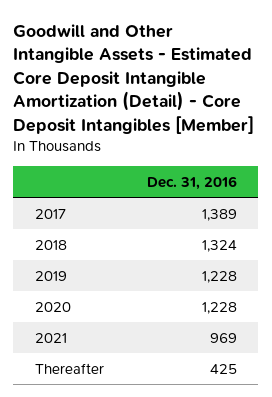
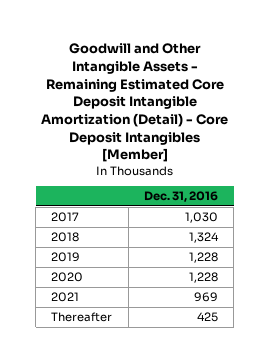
[13,23,255,134] Goodwill and Other Intangible Assets - Estimated Core Deposit Intangible Amortization (Detail) - Core Deposit Intangibles [Member] -> [40,43,228,163] Goodwill and Other Intangible Assets - Remaining Estimated Core Deposit Intangible Amortization (Detail) - Core Deposit Intangibles [Member]
[201,208,237,221] 1,389 -> [184,212,218,224] 1,030

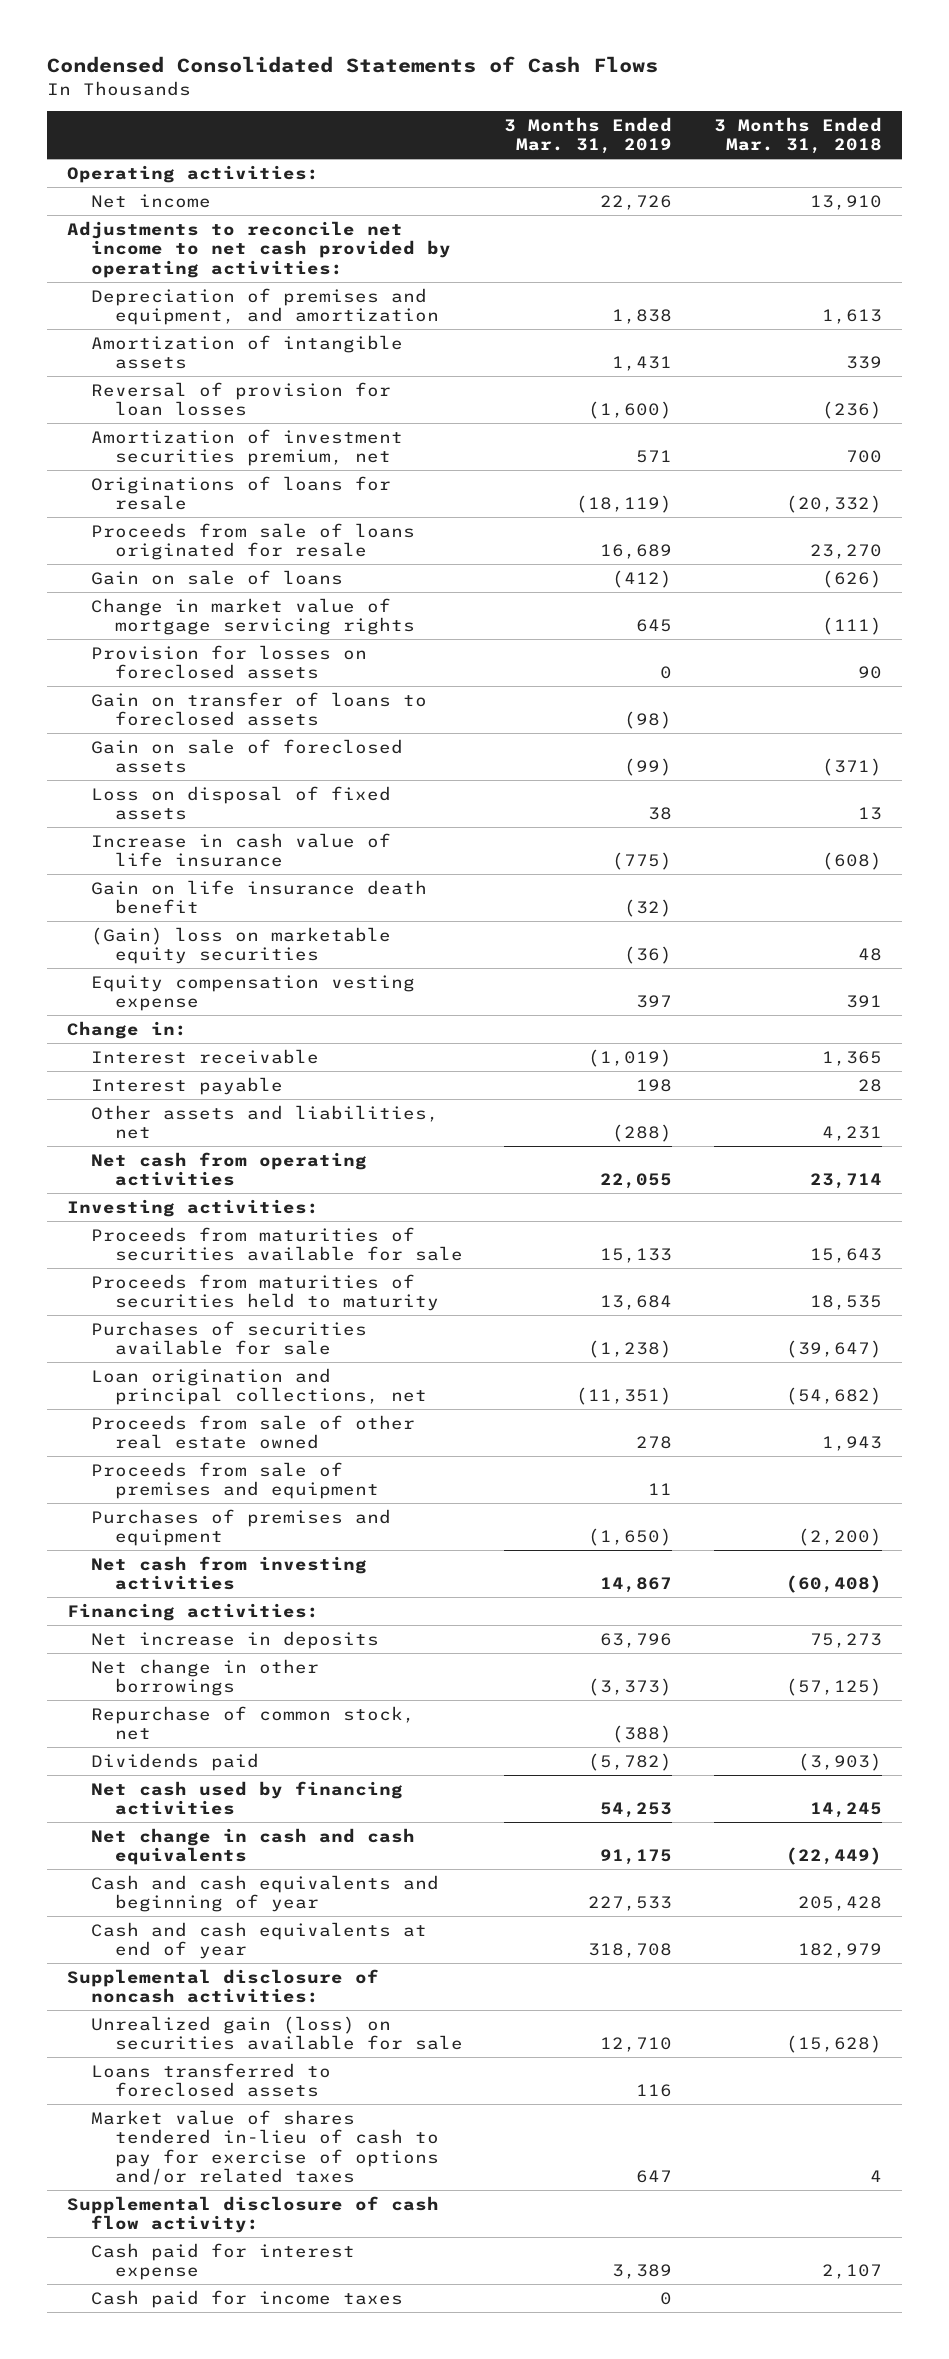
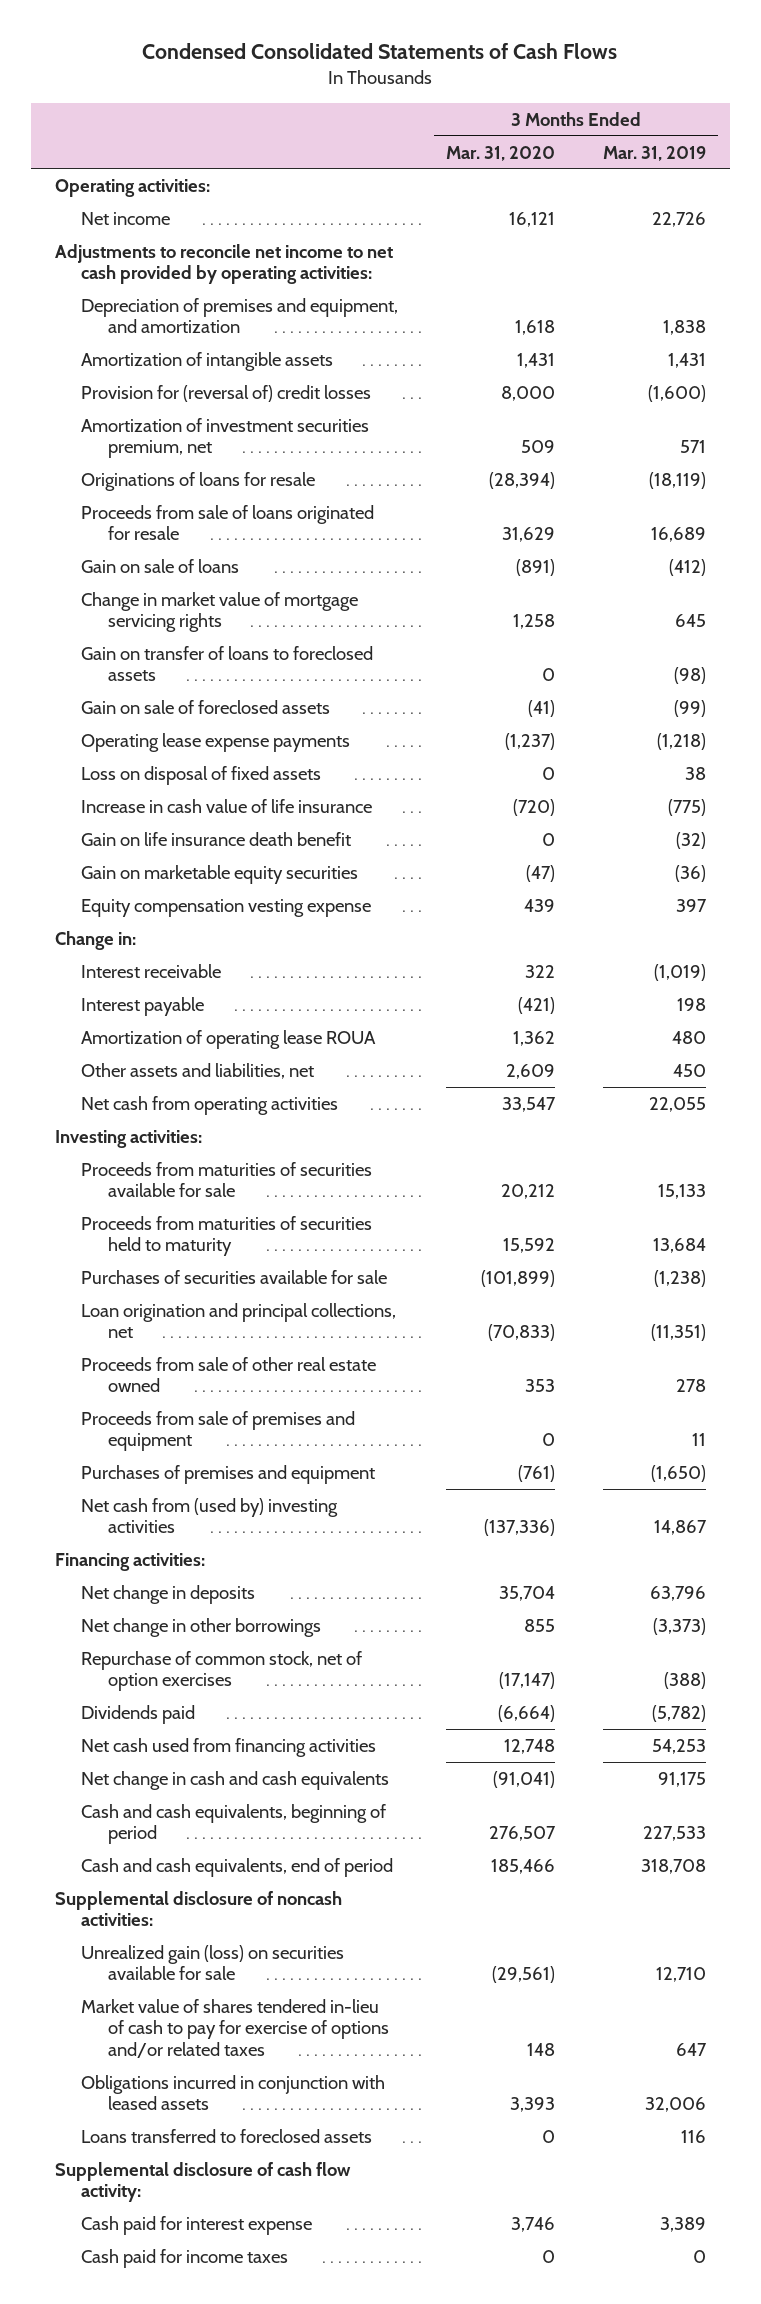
[713,116,882,155] 3 Months Ended Mar. 31, 2018 -> none
none -> [445,145,555,161] Mar. 31, 2020
[91,381,392,417] Reversal of provision for loan losses -> [81,384,372,402] Provision for (reversal of) credit losses
[91,644,368,680] Provision for losses on foreclosed assets -> none
none -> [81,732,351,752] Operating lease expense payments
[91,926,392,965] (Gain) loss on marketable equity securities -> [81,864,359,884] Gain on marketable equity securities
none -> [81,1029,377,1049] Amortization of operating lease ROUA
[612,1124,673,1143] (288) -> [672,1063,706,1077] 450
[91,1555,368,1591] Net cash from investing activities -> [81,1497,339,1534] Net cash from (used by) investing activities
[91,1630,380,1649] Net increase in deposits -> [81,1584,256,1604] Net change in deposits
[91,1705,416,1741] Repurchase of common stock, net -> [81,1650,363,1692] Repurchase of common stock, net of option exercises
[91,1780,404,1816] Net cash used by financing activities -> [81,1737,377,1757] Net cash used from financing activities
[91,1874,440,1913] Cash and cash equivalents and beginning of year -> [81,1803,387,1845] Cash and cash equivalents, beginning of period
[91,1921,428,1960] Cash and cash equivalents at end of year -> [81,1857,394,1877] Cash and cash equivalents, end of period
none -> [81,2074,386,2111] Obligations incurred in conjunction with leased assets
[91,2062,332,2098] Loans transferred to foreclosed assets -> [81,2128,373,2143] Loans transferred to foreclosed assets

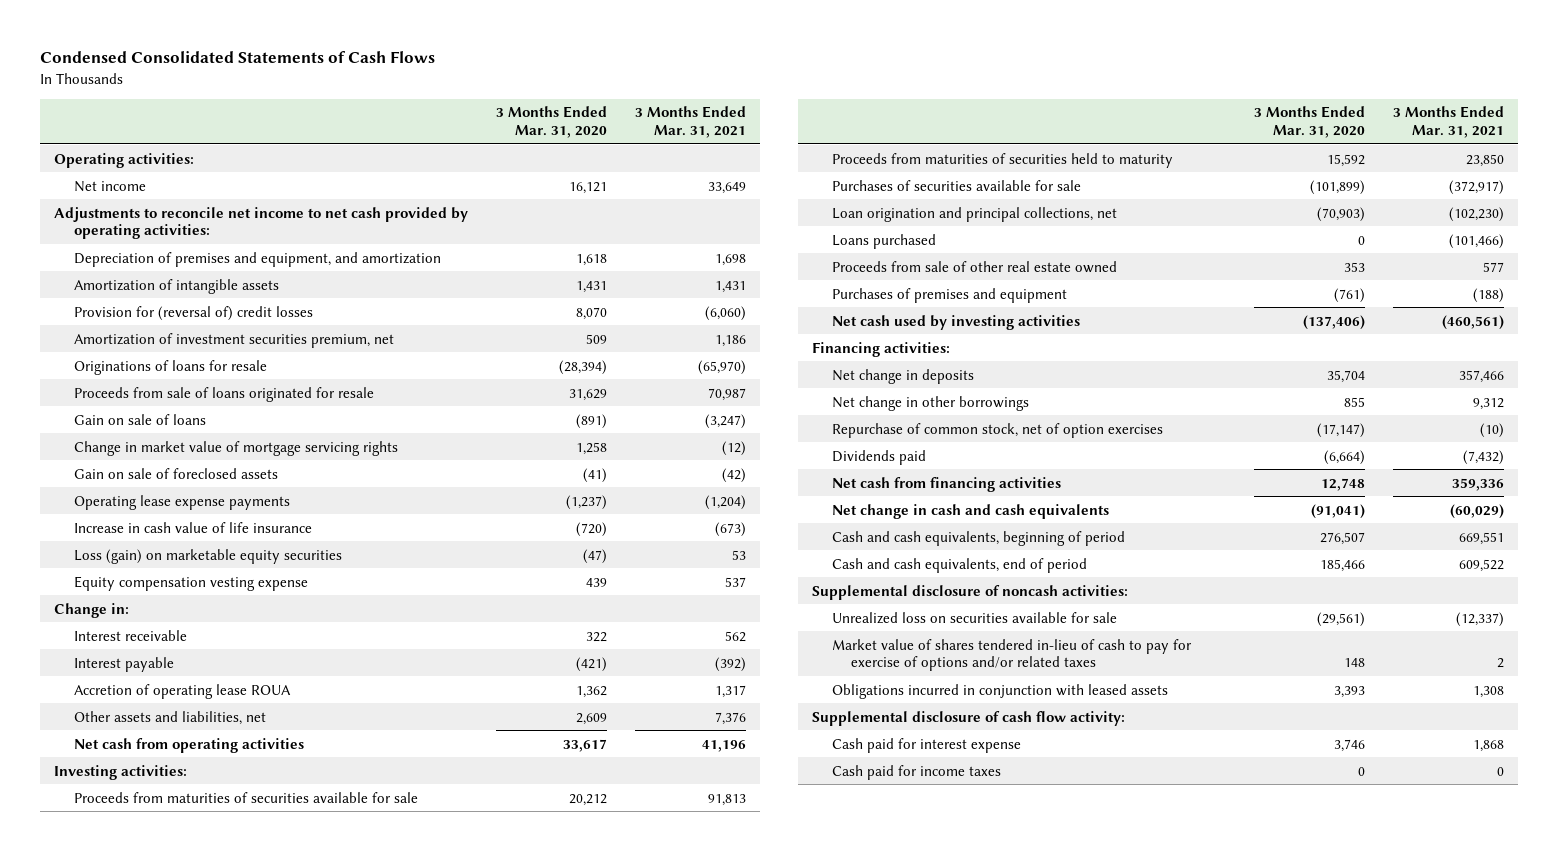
[602,145,706,161] Mar. 31, 2019 -> none
none -> [635,106,747,138] 3 Months Ended Mar. 31, 2021
[500,385,555,401] 8,000 -> [576,306,608,320] 8,070
[81,645,374,682] Gain on transfer of loans to foreclosed assets -> none
[81,765,322,785] Loss on disposal of fixed assets -> none
[81,831,352,846] Gain on life insurance death benefit -> none
[81,864,359,884] Gain on marketable equity securities -> [73,548,342,564] Loss (gain) on marketable equity securities
[81,1029,377,1049] Amortization of operating lease ROUA -> [73,683,291,699] Accretion of operating lease ROUA
[501,1096,556,1112] 33,547 -> [563,738,608,752] 33,617
[487,1324,555,1342] (70,833) -> [1316,206,1365,222] (70,903)
none -> [831,233,936,249] Loans purchased
[81,1410,356,1452] Proceeds from sale of premises and equipment -> none
[81,1497,339,1534] Net cash from (used by) investing activities -> [831,314,1080,330] Net cash used by investing activities
[483,1519,555,1537] (137,336) -> [1302,314,1365,330] (137,406)
[81,1737,377,1757] Net cash used from financing activities -> [831,476,1061,492] Net cash from financing activities
[81,1944,345,1981] Unrealized gain (loss) on securities available for sale -> [831,611,1117,624] Unrealized loss on securities available for sale
[81,2128,373,2143] Loans transferred to foreclosed assets -> none

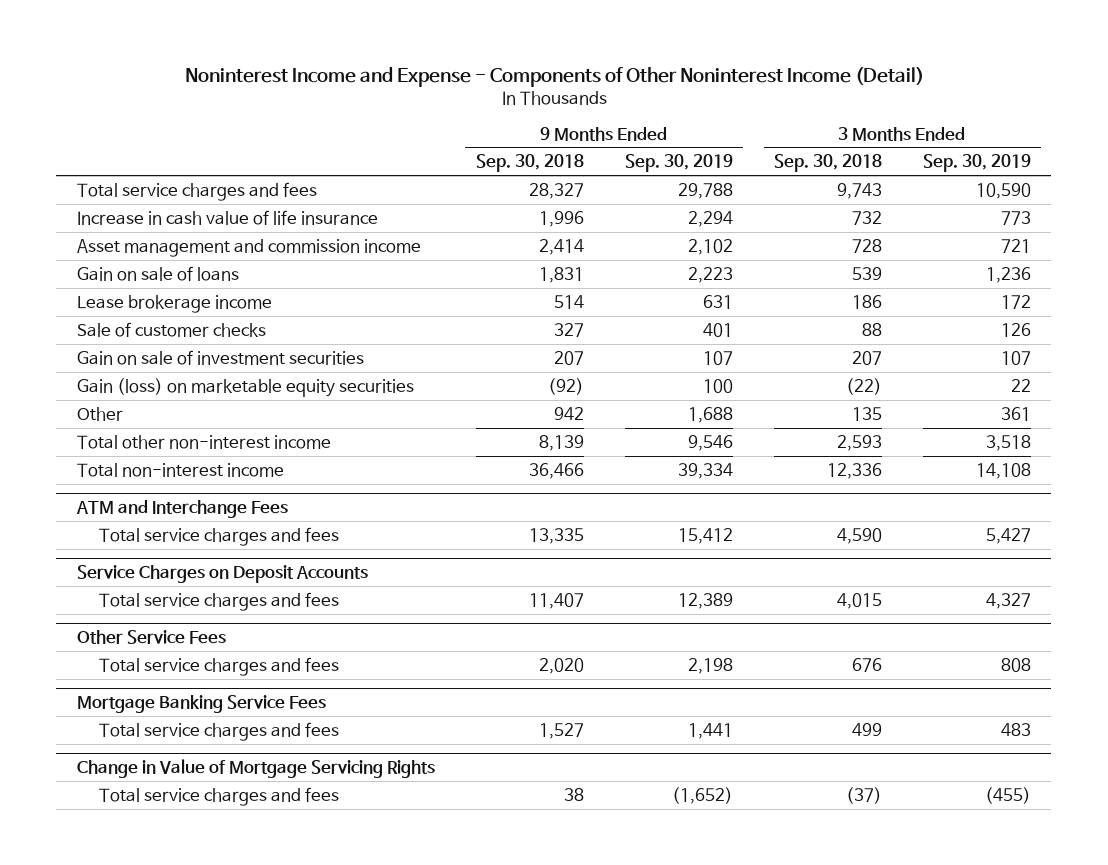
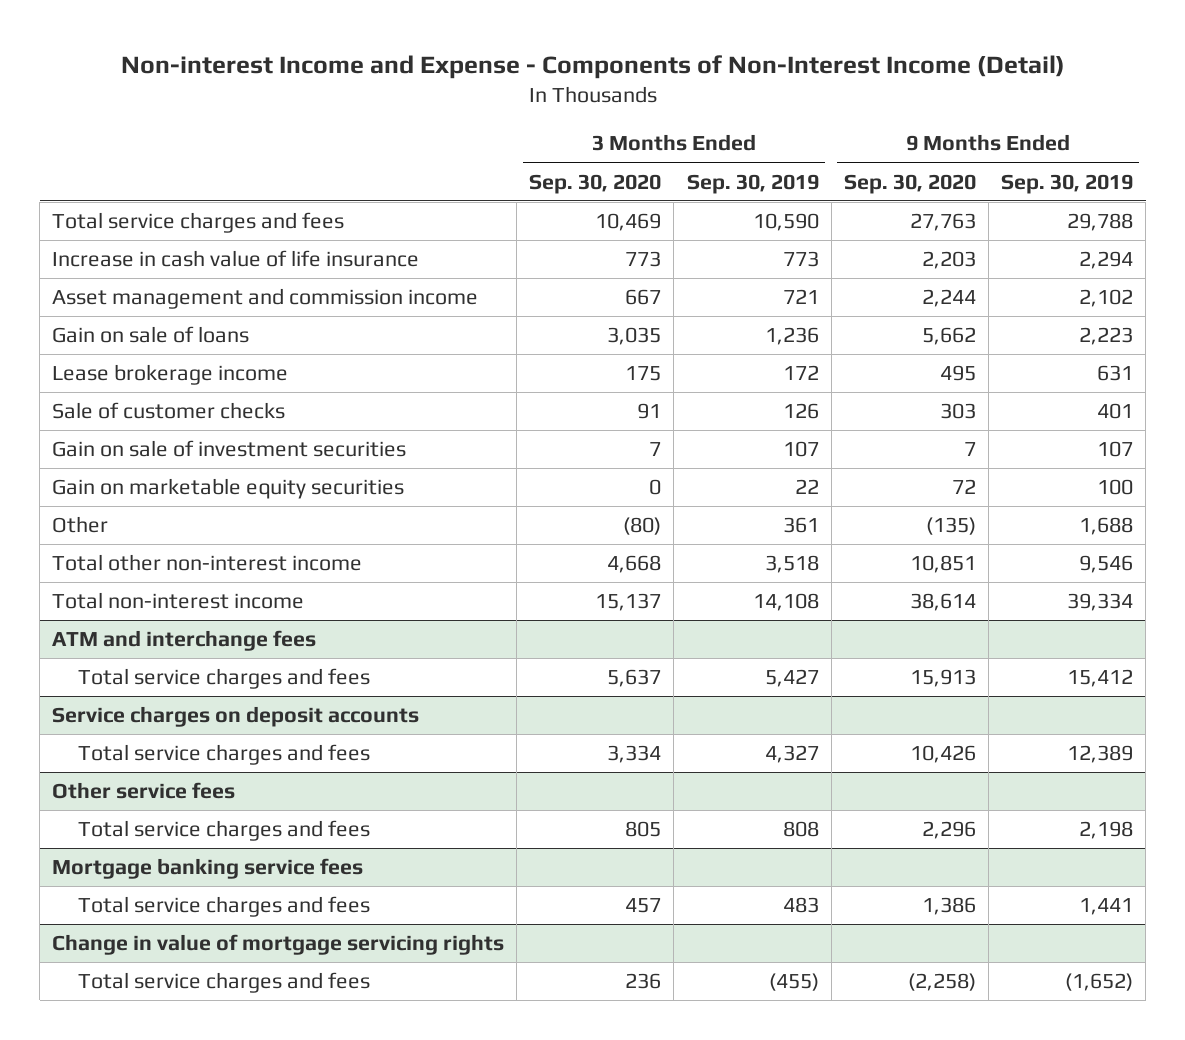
[184,66,924,87] Noninterest Income and Expense - Components of Other Noninterest Income (Detail) -> [120,55,1065,80] Non-interest Income and Expense - Components of Non-Interest Income (Detail)
[475,154,584,173] Sep. 30, 2018 -> none
[773,154,882,173] Sep. 30, 2018 -> none
none -> [529,173,662,194] Sep. 30, 2020
none -> [843,173,976,194] Sep. 30, 2020
[76,377,414,397] Gain (loss) on marketable equity securities -> [52,478,405,500] Gain on marketable equity securities
[75,500,288,519] ATM and Interchange Fees -> [52,630,317,652] ATM and interchange fees
[76,565,368,584] Service Charges on Deposit Accounts -> [52,706,420,728] Service charges on deposit accounts
[76,630,226,645] Other Service Fees -> [52,782,236,800] Other service fees
[76,695,326,714] Mortgage Banking Service Fees -> [52,858,364,880] Mortgage banking service fees
[76,759,435,779] Change in Value of Mortgage Servicing Rights -> [52,934,505,956] Change in value of mortgage servicing rights

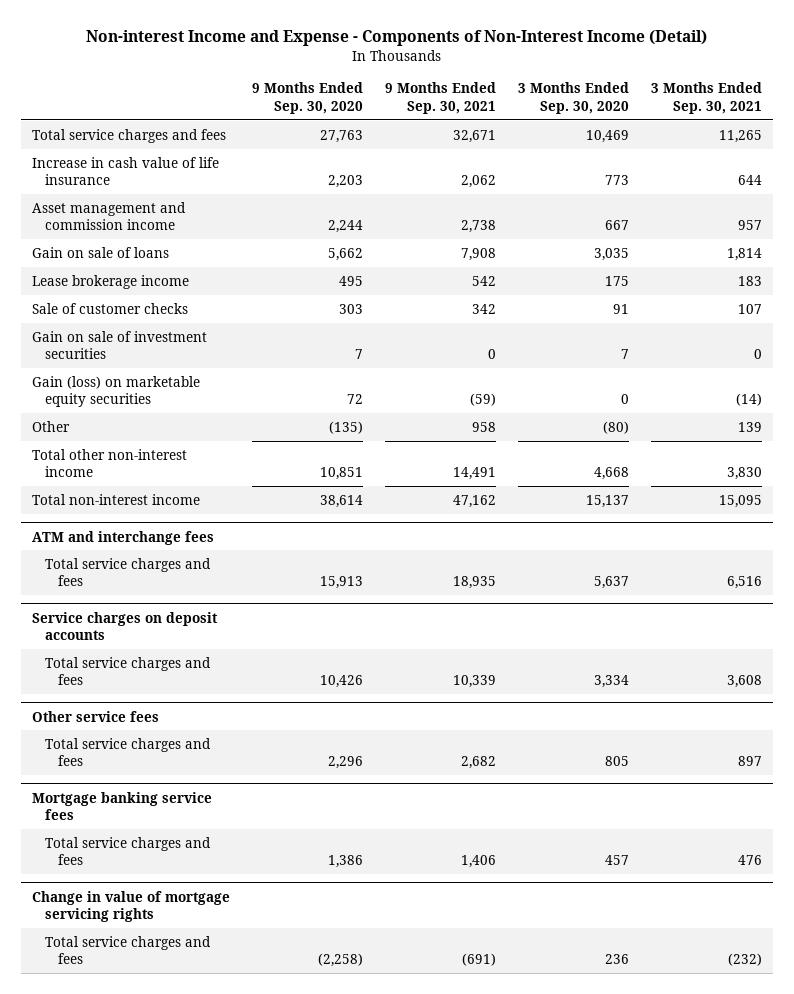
[686,173,819,194] Sep. 30, 2019 -> none
[1000,173,1133,194] Sep. 30, 2019 -> none
none -> [384,81,496,114] 9 Months Ended Sep. 30, 2021
none -> [650,81,762,114] 3 Months Ended Sep. 30, 2021
[52,478,405,500] Gain on marketable equity securities -> [31,375,200,408] Gain (loss) on marketable equity securities

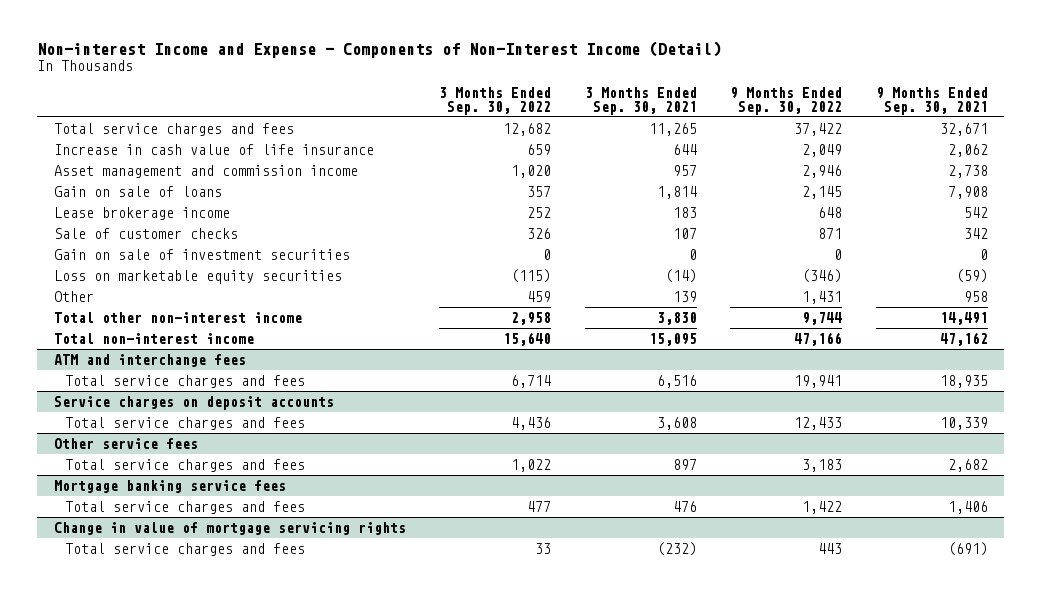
[251,81,363,114] 9 Months Ended Sep. 30, 2020 -> none
[517,81,629,114] 3 Months Ended Sep. 30, 2020 -> none
none -> [439,86,552,115] 3 Months Ended Sep. 30, 2022
none -> [730,86,843,115] 9 Months Ended Sep. 30, 2022
[31,375,200,408] Gain (loss) on marketable equity securities -> [53,269,342,284] Loss on marketable equity securities

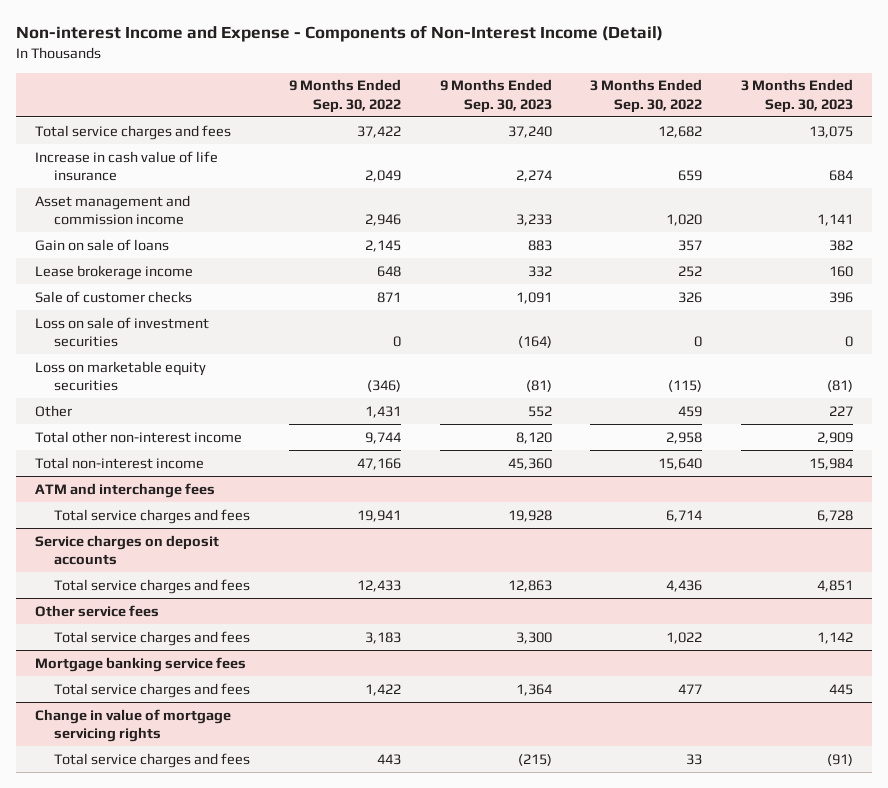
[584,86,697,115] 3 Months Ended Sep. 30, 2021 -> none
[875,86,988,115] 9 Months Ended Sep. 30, 2021 -> none
none -> [439,79,552,113] 9 Months Ended Sep. 30, 2023
none -> [740,79,853,113] 3 Months Ended Sep. 30, 2023
[53,248,350,260] Gain on sale of investment securities -> [34,316,209,348] Loss on sale of investment securities

